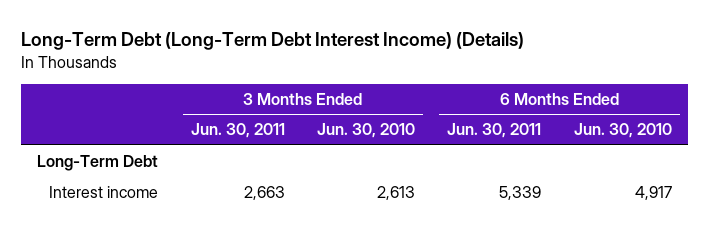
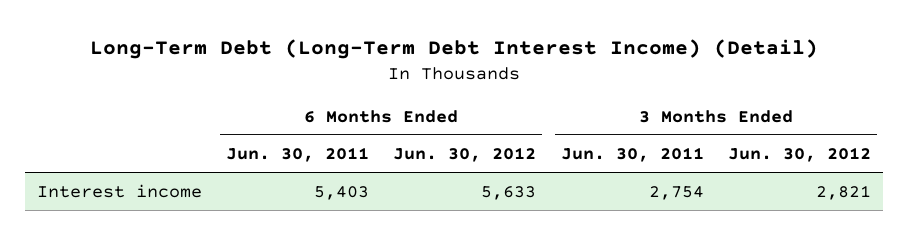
[21,32,525,51] Long-Term Debt (Long-Term Debt Interest Income) (Details) -> [89,38,818,59] Long-Term Debt (Long-Term Debt Interest Income) (Detail)
[317,123,416,139] Jun. 30, 2010 -> none
[573,123,672,139] Jun. 30, 2010 -> none
none -> [393,147,537,163] Jun. 30, 2012
none -> [727,147,871,163] Jun. 30, 2012
[37,155,159,172] Long-Term Debt -> none
[243,186,285,201] 2,663 -> [648,186,704,201] 2,754
[499,186,542,201] 5,339 -> [314,186,370,201] 5,403

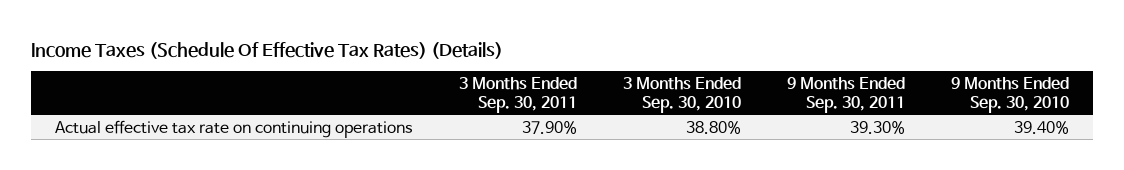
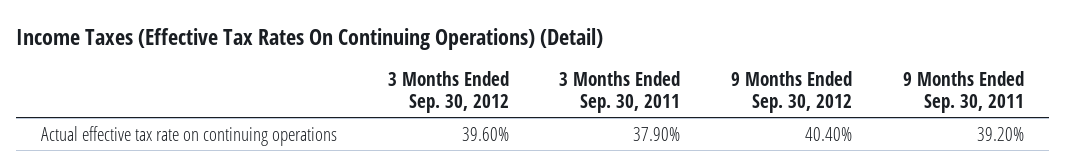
[31,41,504,59] Income Taxes (Schedule Of Effective Tax Rates) (Details) -> [15,27,603,50] Income Taxes (Effective Tax Rates On Continuing Operations) (Detail)
[622,77,741,113] 3 Months Ended Sep. 30, 2010 -> none
[951,77,1070,113] 9 Months Ended Sep. 30, 2010 -> none
none -> [387,70,509,113] 3 Months Ended Sep. 30, 2012
none -> [730,70,852,113] 9 Months Ended Sep. 30, 2012
[850,120,906,134] 39.30% -> [976,126,1024,141] 39.20%

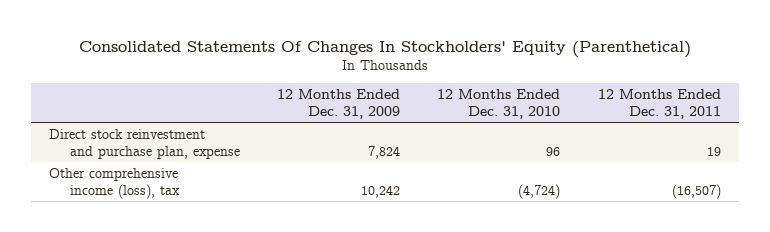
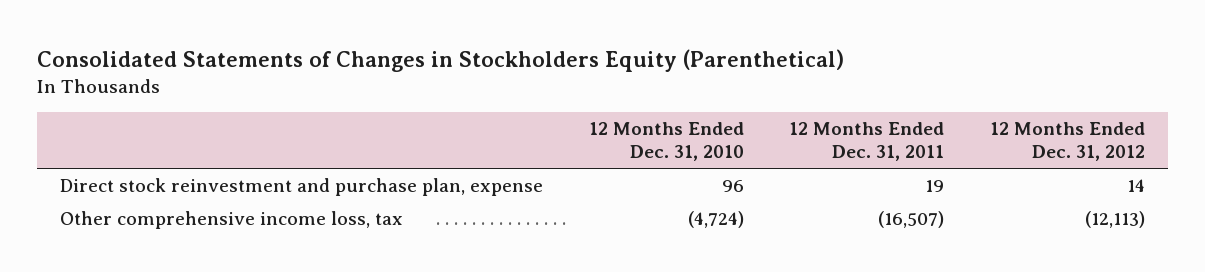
[78,40,691,58] Consolidated Statements Of Changes In Stockholders' Equity (Parenthetical) -> [37,48,845,72] Consolidated Statements of Changes in Stockholders Equity (Parenthetical)
[277,88,401,119] 12 Months Ended Dec. 31, 2009 -> none
none -> [989,122,1145,162] 12 Months Ended Dec. 31, 2012
[49,167,180,199] Other comprehensive income (loss), tax -> [60,211,404,230] Other comprehensive income loss, tax

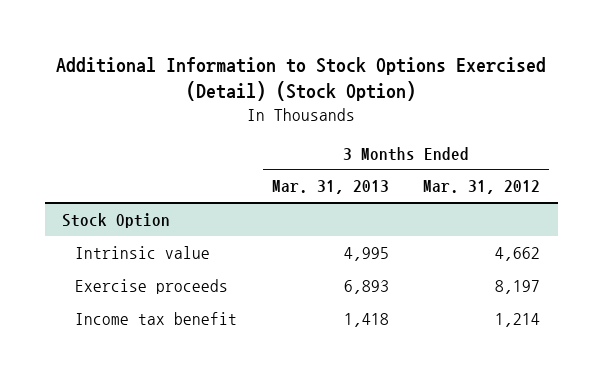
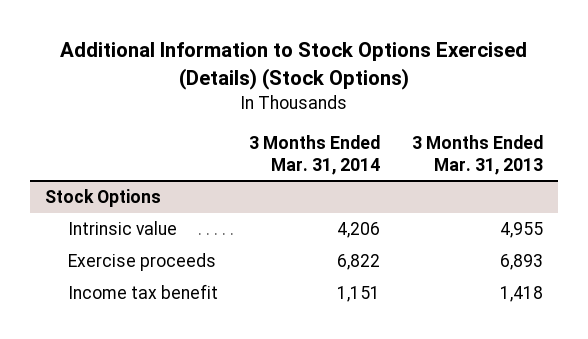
[56,57,547,102] Additional Information to Stock Options Exercised (Detail) (Stock Option) -> [60,42,528,90] Additional Information to Stock Options Exercised (Details) (Stock Options)
[423,180,541,195] Mar. 31, 2012 -> none
none -> [249,134,381,175] 3 Months Ended Mar. 31, 2014
[62,212,171,228] Stock Option -> [45,189,162,208] Stock Options
[343,246,389,261] 4,995 -> [499,222,543,239] 4,955

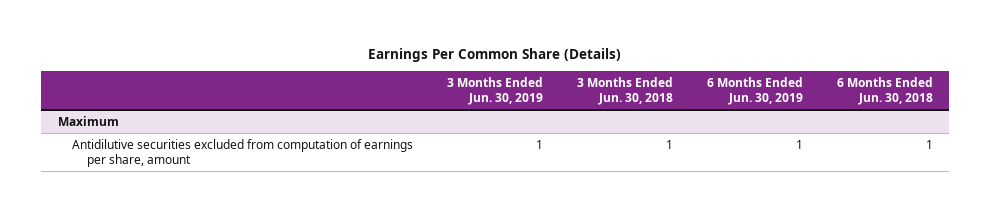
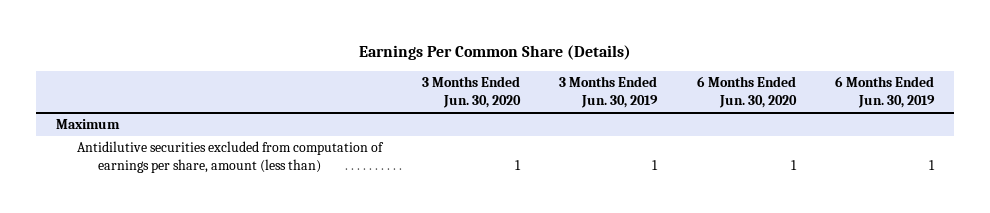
[576,77,673,105] 3 Months Ended Jun. 30, 2018 -> none
[836,77,933,105] 6 Months Ended Jun. 30, 2018 -> none
none -> [421,76,521,109] 3 Months Ended Jun. 30, 2020
none -> [696,76,797,109] 6 Months Ended Jun. 30, 2020
[72,138,414,167] Antidilutive securities excluded from computation of earnings per share, amount -> [76,141,384,174] Antidilutive securities excluded from computation of earnings per share, amount (less than)

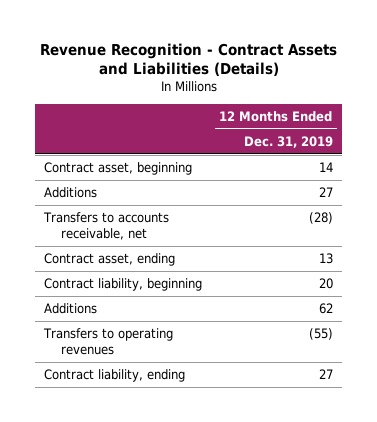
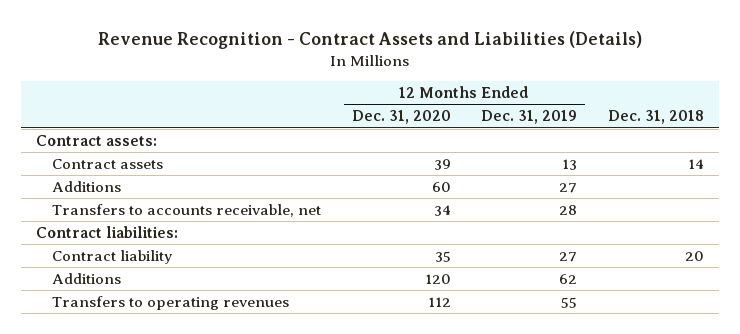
none -> [351,110,451,125] Dec. 31, 2020
none -> [607,110,704,125] Dec. 31, 2018
none -> [36,135,158,147] Contract assets:
[44,162,193,176] Contract asset, beginning -> [52,159,164,170] Contract assets
[318,162,333,173] 14 -> [562,159,578,171] 13
[44,253,176,267] Contract asset, ending -> none
[308,212,333,225] (28) -> [559,205,578,216] 28
none -> [36,226,179,239] Contract liabilities:
[44,278,203,292] Contract liability, beginning -> [52,250,173,265] Contract liability
[318,278,333,290] 20 -> [559,252,578,263] 27
[44,369,186,383] Contract liability, ending -> none
[308,328,333,341] (55) -> [561,297,578,309] 55

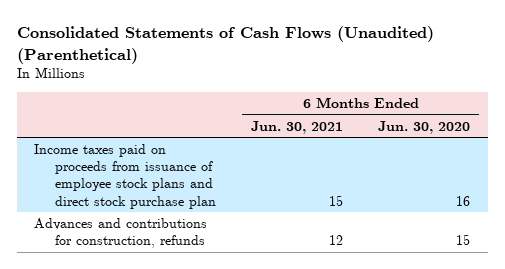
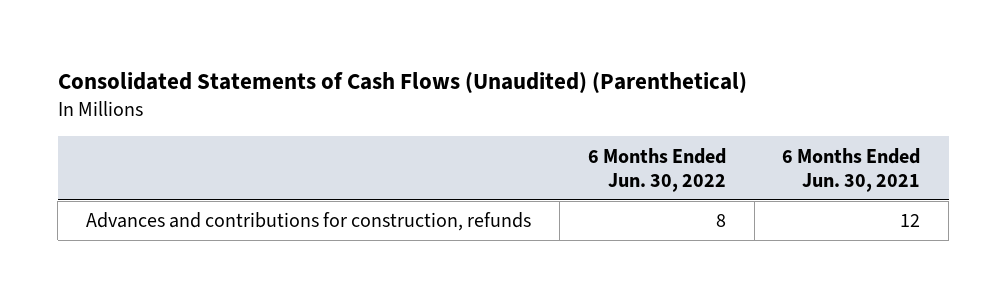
[378,120,471,134] Jun. 30, 2020 -> none
none -> [587,147,726,192] 6 Months Ended Jun. 30, 2022
[34,144,216,209] Income taxes paid on proceeds from issuance of employee stock plans and direct stock purchase plan -> none

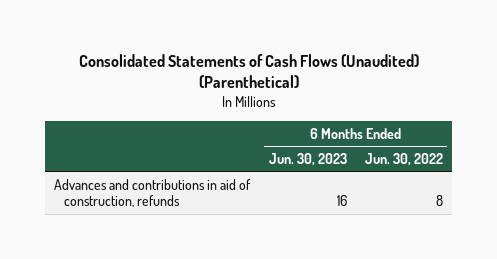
[782,147,921,192] 6 Months Ended Jun. 30, 2021 -> none
none -> [268,152,347,166] Jun. 30, 2023
[85,212,531,232] Advances and contributions for construction, refunds -> [54,178,252,208] Advances and contributions in aid of construction, refunds

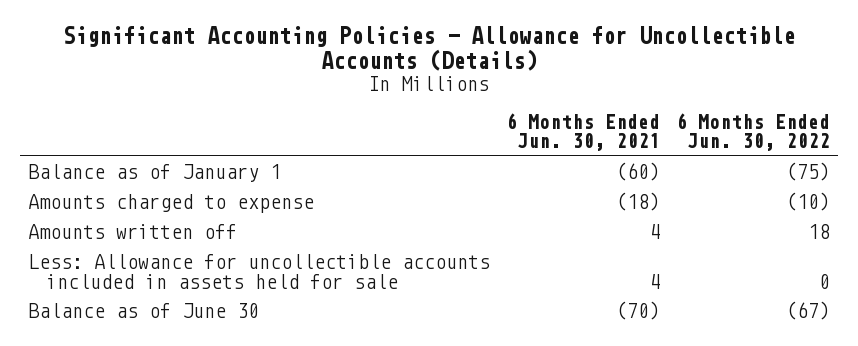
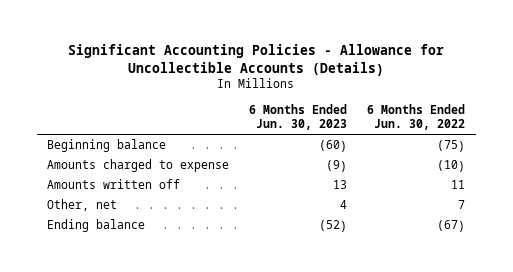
[505,112,660,152] 6 Months Ended Jun. 30, 2021 -> none
none -> [249,103,348,131] 6 Months Ended Jun. 30, 2023
[27,164,281,183] Balance as of January 1 -> [47,139,167,153] Beginning balance
[27,254,490,289] Less: Allowance for uncollectible accounts included in assets held for sale -> none
[807,224,830,240] 18 -> [451,180,466,190] 11
none -> [47,199,118,212] Other, net
[27,303,259,319] Balance as of June 30 -> [47,219,146,233] Ending balance

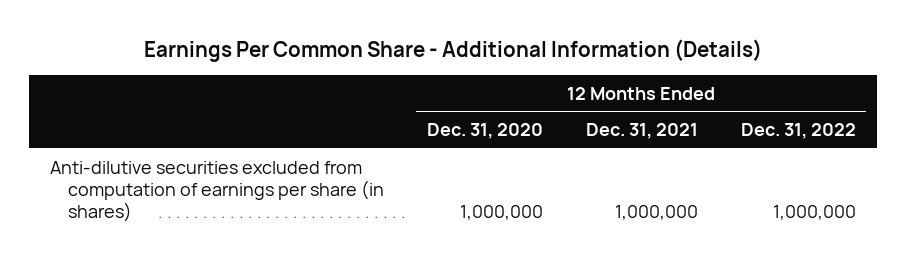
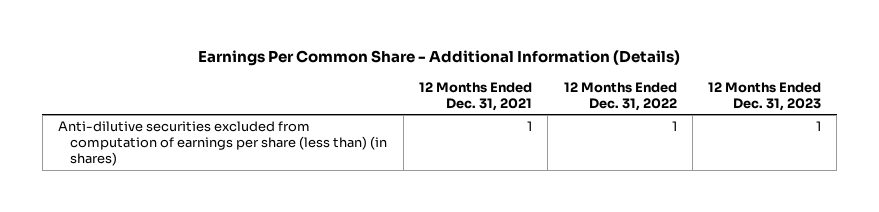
[426,123,543,140] Dec. 31, 2020 -> none
none -> [708,81,822,111] 12 Months Ended Dec. 31, 2023
[50,160,385,223] Anti-dilutive securities excluded from computation of earnings per share (in shares) -> [57,121,388,167] Anti-dilutive securities excluded from computation of earnings per share (less than) (in shares)
[614,205,698,221] 1,000,000 -> [526,121,532,132] 1
[772,205,856,221] 1,000,000 -> [671,121,677,132] 1

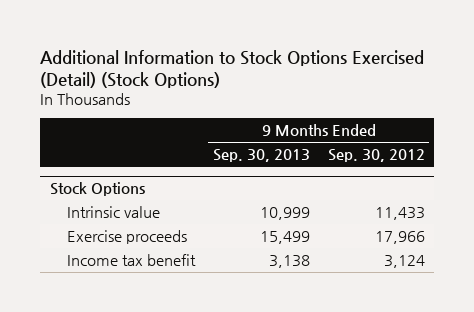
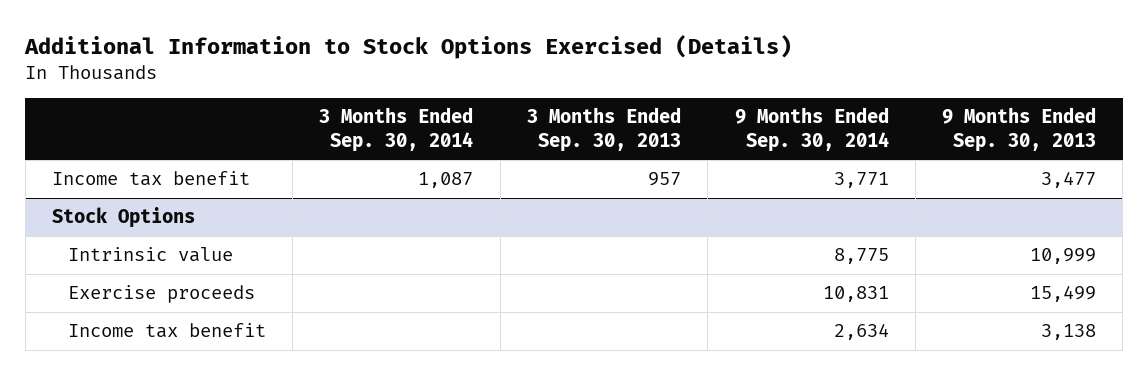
[40,49,425,88] Additional Information to Stock Options Exercised (Detail) (Stock Options) -> [24,35,793,60] Additional Information to Stock Options Exercised (Details)
[327,149,425,163] Sep. 30, 2012 -> none
none -> [319,107,474,152] 3 Months Ended Sep. 30, 2014
none -> [526,107,681,152] 3 Months Ended Sep. 30, 2013
none -> [734,107,889,152] 9 Months Ended Sep. 30, 2014
none -> [51,171,250,187] Income tax benefit

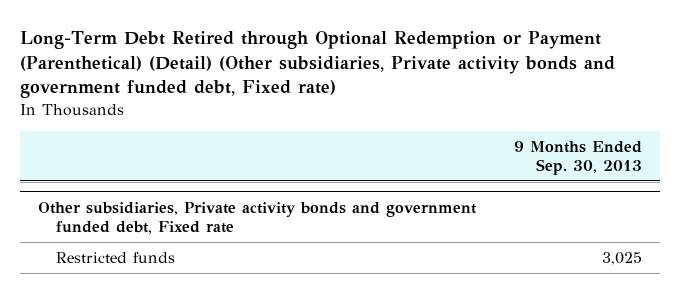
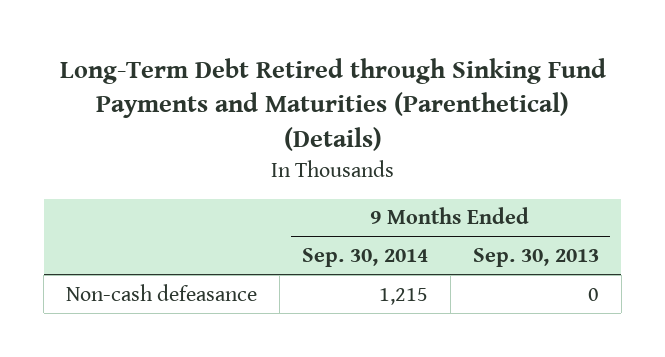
[19,31,615,99] Long-Term Debt Retired through Optional Redemption or Payment (Parenthetical) (Detail) (Other subsidiaries, Private activity bonds and government funded debt, Fixed rate) -> [59,58,606,151] Long-Term Debt Retired through Sinking Fund Payments and Maturities (Parenthetical) (Details)
none -> [302,248,429,268] Sep. 30, 2014
[38,201,478,235] Other subsidiaries, Private activity bonds and government funded debt, Fixed rate -> none
[56,251,176,263] Restricted funds -> none
none -> [66,283,258,301] Non-cash defeasance

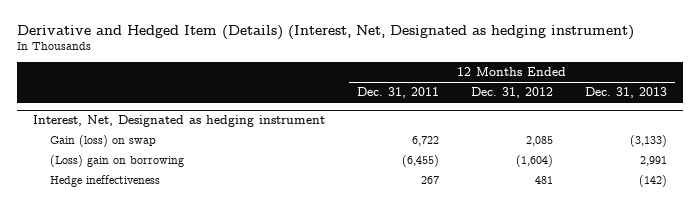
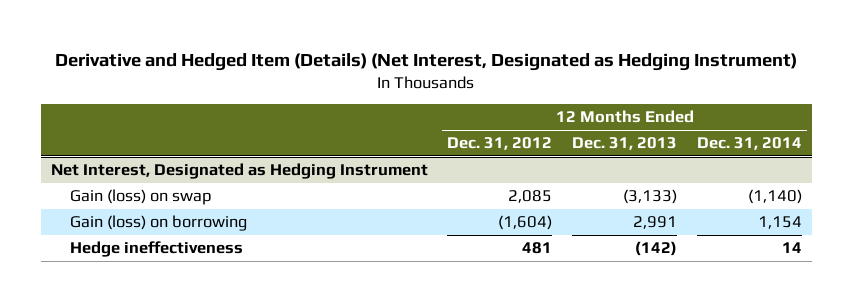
[16,24,634,40] Derivative and Hedged Item (Details) (Interest, Net, Designated as hedging instrument) -> [55,53,798,72] Derivative and Hedged Item (Details) (Net Interest, Designated as Hedging Instrument)
[356,87,439,99] Dec. 31, 2011 -> none
none -> [696,137,802,151] Dec. 31, 2014
[32,115,325,128] Interest, Net, Designated as hedging instrument -> [50,163,428,180] Net Interest, Designated as Hedging Instrument
[49,155,184,168] (Loss) gain on borrowing -> [70,215,248,232] Gain (loss) on borrowing

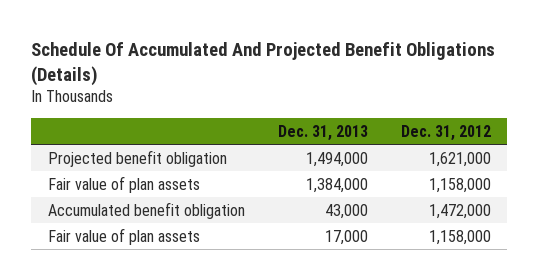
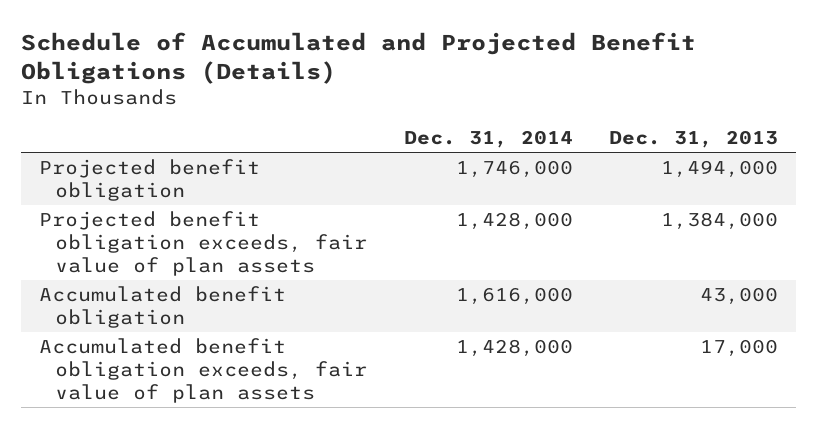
[31,41,496,86] Schedule Of Accumulated And Projected Benefit Obligations (Details) -> [20,31,696,84] Schedule of Accumulated and Projected Benefit Obligations (Details)
[400,124,491,141] Dec. 31, 2012 -> none
none -> [403,129,573,148] Dec. 31, 2014
[47,175,200,193] Fair value of plan assets -> [38,211,368,276] Projected benefit obligation exceeds, fair value of plan assets
[47,227,200,245] Fair value of plan assets -> [38,338,368,403] Accumulated benefit obligation exceeds, fair value of plan assets

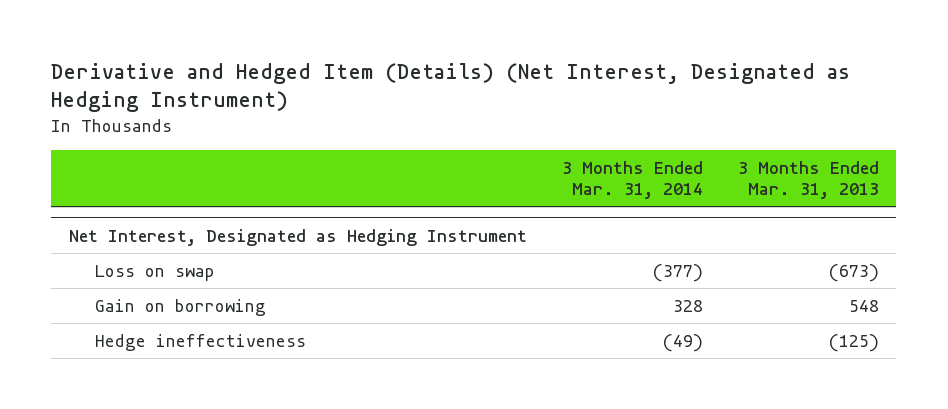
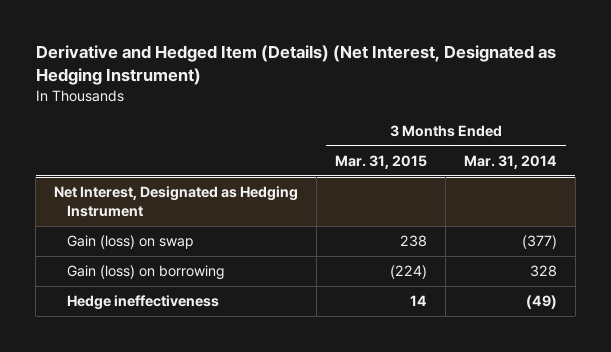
[737,160,879,200] 3 Months Ended Mar. 31, 2013 -> none
none -> [334,154,427,169] Mar. 31, 2015
[94,264,215,281] Loss on swap -> [66,235,193,250] Gain (loss) on swap
[94,298,266,316] Gain on borrowing -> [66,265,224,281] Gain (loss) on borrowing

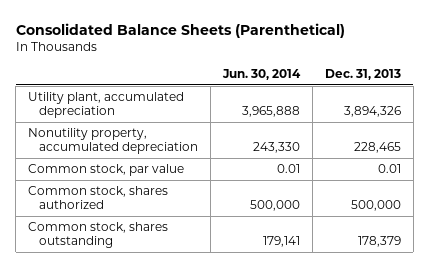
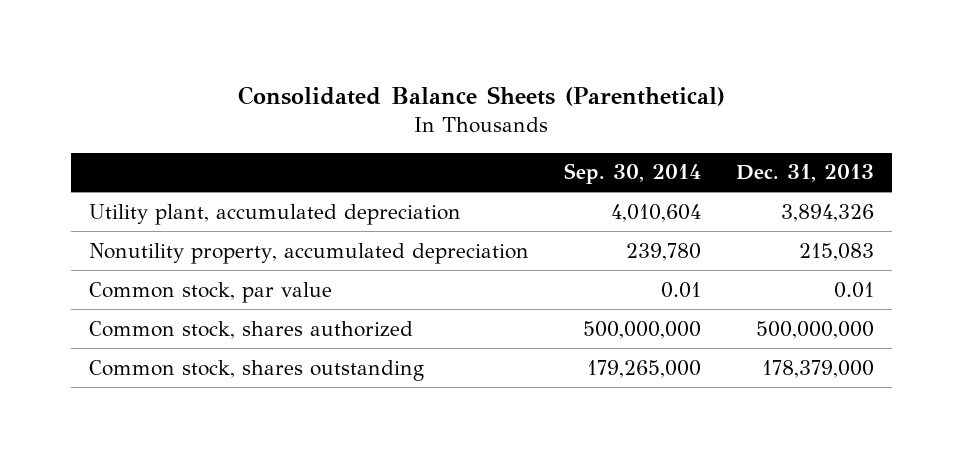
[221,69,301,81] Jun. 30, 2014 -> none
none -> [563,163,701,185] Sep. 30, 2014
[353,142,401,154] 228,465 -> [799,242,875,261] 215,083
[350,200,401,212] 500,000 -> [756,320,875,339] 500,000,000
[357,236,401,248] 178,379 -> [762,359,875,378] 178,379,000

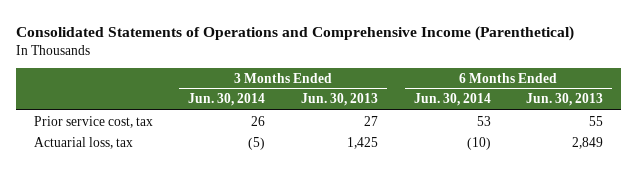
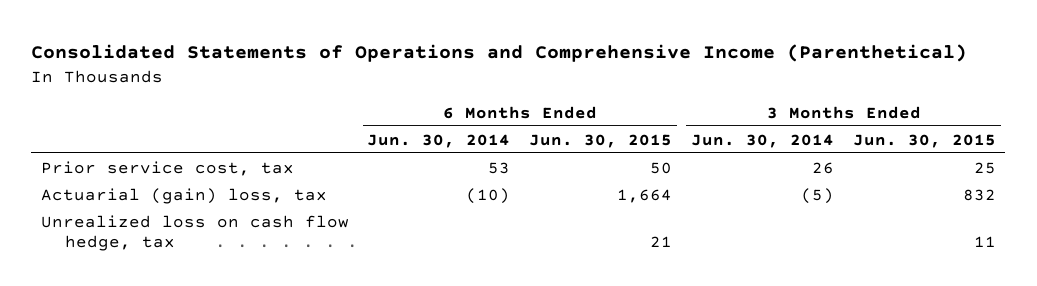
[300,93,378,107] Jun. 30, 2013 -> none
[526,93,604,107] Jun. 30, 2013 -> none
none -> [529,133,673,148] Jun. 30, 2015
none -> [852,133,996,148] Jun. 30, 2015
[33,136,133,149] Actuarial loss, tax -> [40,187,327,204] Actuarial (gain) loss, tax
none -> [40,214,349,251] Unrealized loss on cash flow hedge, tax

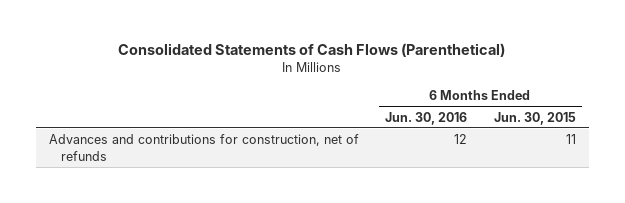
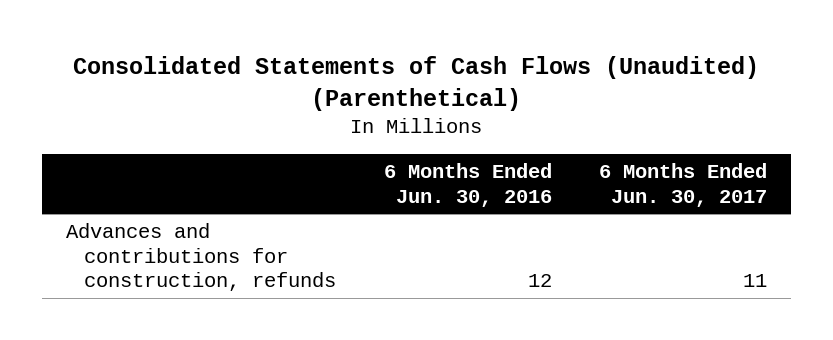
[118,43,506,58] Consolidated Statements of Cash Flows (Parenthetical) -> [73,55,760,111] Consolidated Statements of Cash Flows (Unaudited) (Parenthetical)
[493,111,576,125] Jun. 30, 2015 -> none
none -> [599,163,768,207] 6 Months Ended Jun. 30, 2017
[48,134,359,161] Advances and contributions for construction, net of refunds -> [65,223,337,291] Advances and contributions for construction, refunds

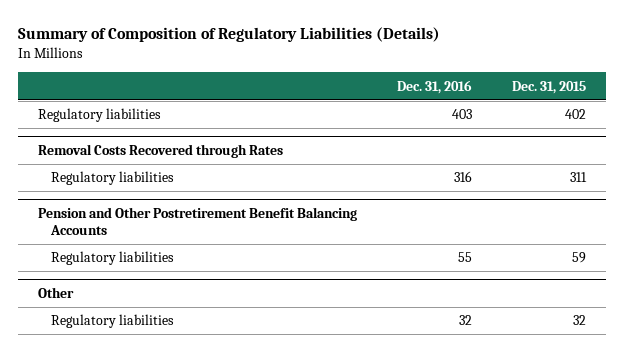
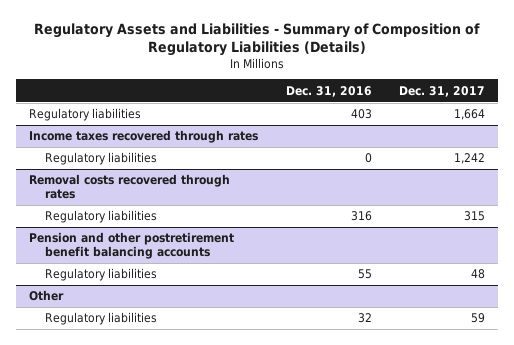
[17,27,440,43] Summary of Composition of Regulatory Liabilities (Details) -> [34,22,481,56] Regulatory Assets and Liabilities - Summary of Composition of Regulatory Liabilities (Details)
[511,80,586,94] Dec. 31, 2015 -> none
none -> [398,85,485,97] Dec. 31, 2017
none -> [29,130,259,144] Income taxes recovered through rates
none -> [44,152,157,166] Regulatory liabilities
[37,144,283,159] Removal Costs Recovered through Rates -> [29,174,231,200] Removal costs recovered through rates
[37,207,357,236] Pension and Other Postretirement Benefit Balancing Accounts -> [29,232,235,260] Pension and other postretirement benefit balancing accounts

